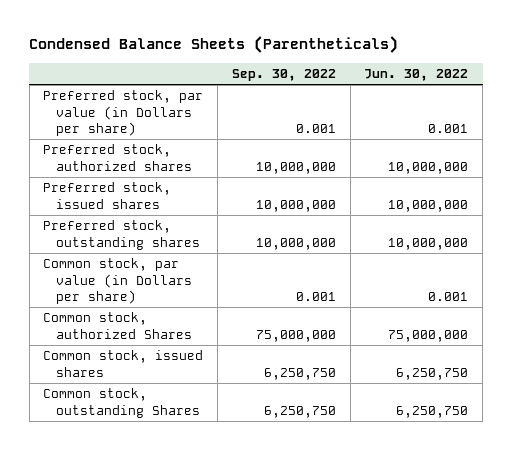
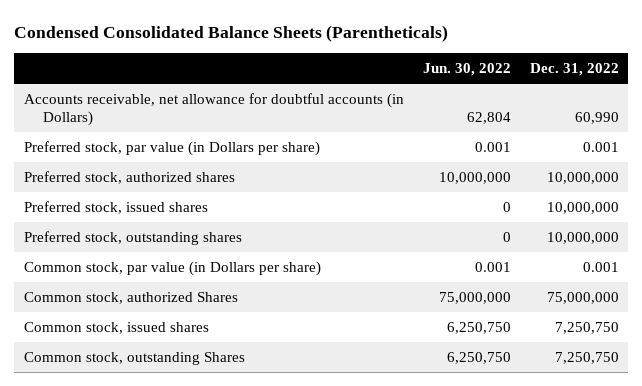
[29,36,399,54] Condensed Balance Sheets (Parentheticals) -> [14,24,449,42] Condensed Consolidated Balance Sheets (Parentheticals)
[231,68,336,81] Sep. 30, 2022 -> none
none -> [529,62,619,76] Dec. 31, 2022
none -> [23,93,404,127] Accounts receivable, net allowance for doubtful accounts (in Dollars)
[388,199,469,212] 10,000,000 -> [502,202,511,213] 0
[388,237,469,250] 10,000,000 -> [502,232,511,243] 0

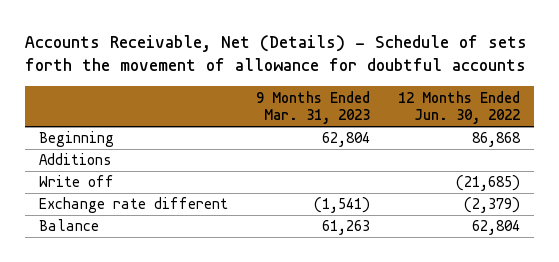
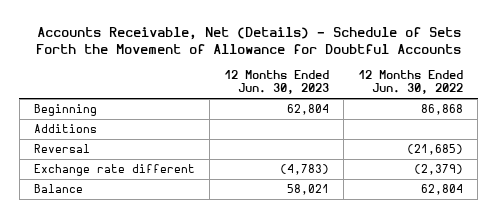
[24,35,527,72] Accounts Receivable, Net (Details) - Schedule of sets forth the movement of allowance for doubtful accounts -> [35,26,461,54] Accounts Receivable, Net (Details) - Schedule of Sets Forth the Movement of Allowance for Doubtful Accounts
[255,90,370,125] 9 Months Ended Mar. 31, 2023 -> none
none -> [224,70,330,95] 12 Months Ended Jun. 30, 2023
[38,175,114,188] Write off -> [34,144,91,154] Reversal

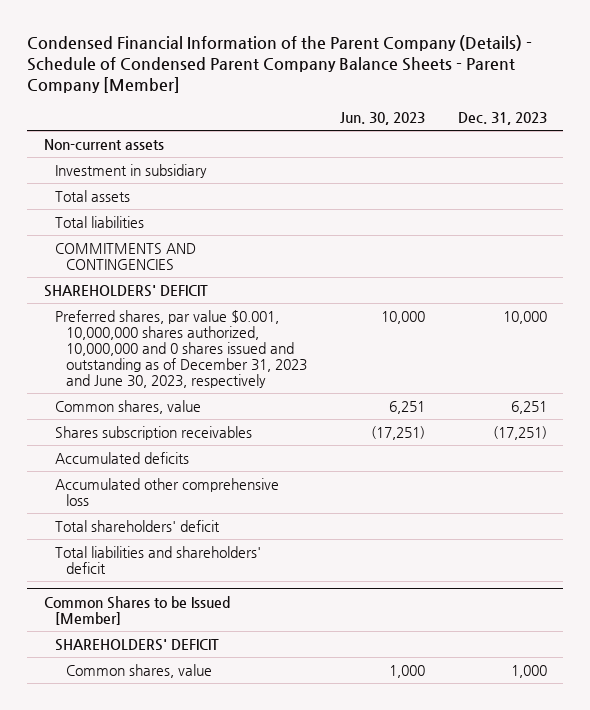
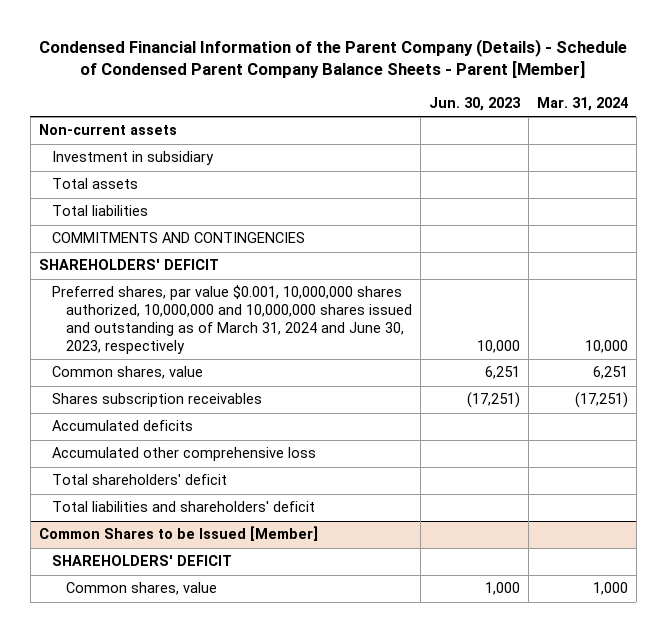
[27,35,533,94] Condensed Financial Information of the Parent Company (Details) - Schedule of Condensed Parent Company Balance Sheets - Parent Company [Member] -> [39,38,628,79] Condensed Financial Information of the Parent Company (Details) - Schedule of Condensed Parent Company Balance Sheets - Parent [Member]
[457,111,547,125] Dec. 31, 2023 -> none
none -> [536,96,628,111] Mar. 31, 2024
[55,309,308,388] Preferred shares, par value $0.001, 10,000,000 shares authorized, 10,000,000 and 0 shares issued and outstanding as of December 31, 2023 and June 30, 2023, respectively -> [52,285,412,355] Preferred shares, par value $0.001, 10,000,000 shares authorized, 10,000,000 and 10,000,000 shares issued and outstanding as of March 31, 2024 and June 30, 2023, respectively

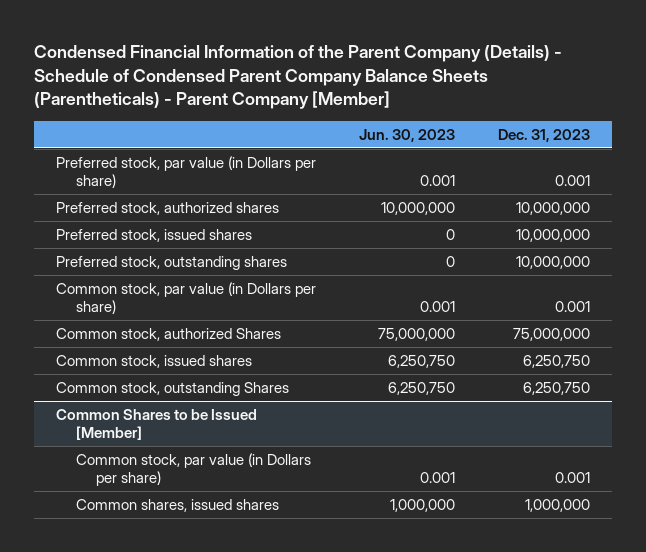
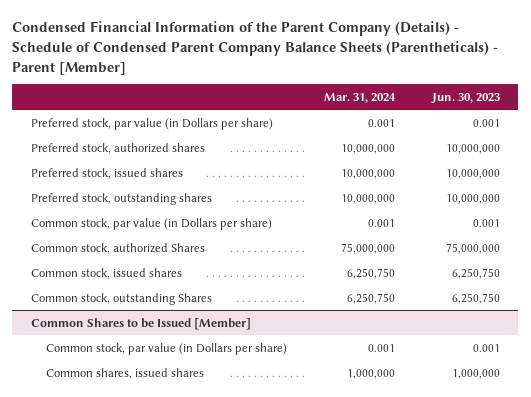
[34,45,563,110] Condensed Financial Information of the Parent Company (Details) - Schedule of Condensed Parent Company Balance Sheets (Parentheticals) - Parent Company [Member] -> [12,21,499,75] Condensed Financial Information of the Parent Company (Details) - Schedule of Condensed Parent Company Balance Sheets (Parentheticals) - Parent [Member]
[498,128,591,142] Dec. 31, 2023 -> none
none -> [323,92,396,103] Mar. 31, 2024
[446,229,456,241] 0 -> [445,168,500,179] 10,000,000
[446,256,456,268] 0 -> [445,193,500,204] 10,000,000

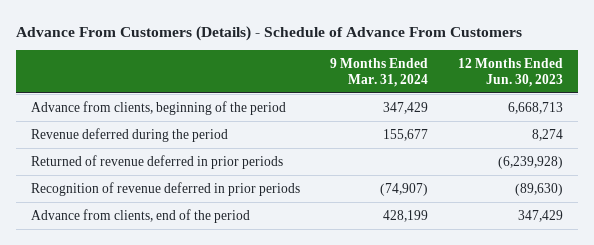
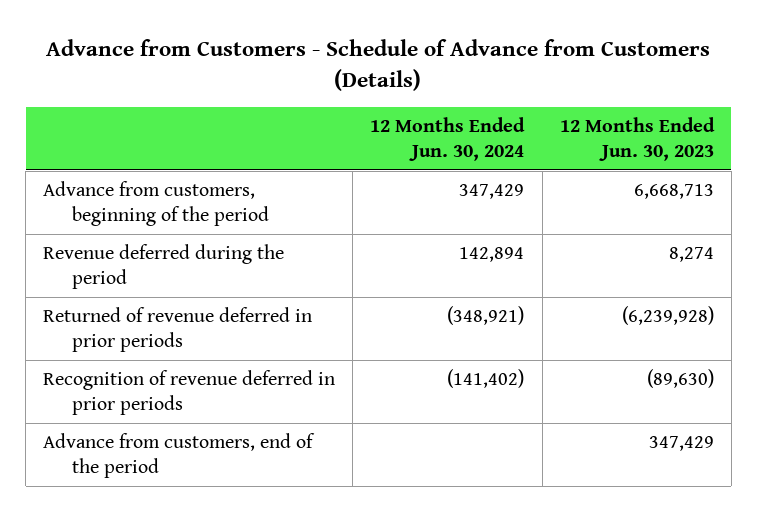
[15,25,522,41] Advance From Customers (Details) - Schedule of Advance From Customers -> [46,39,711,91] Advance from Customers - Schedule of Advance from Customers (Details)
[329,57,428,87] 9 Months Ended Mar. 31, 2024 -> none
none -> [370,116,526,161] 12 Months Ended Jun. 30, 2024
[30,100,286,115] Advance from clients, beginning of the period -> [43,180,269,227] Advance from customers, beginning of the period
[30,208,250,223] Advance from clients, end of the period -> [43,432,316,479] Advance from customers, end of the period

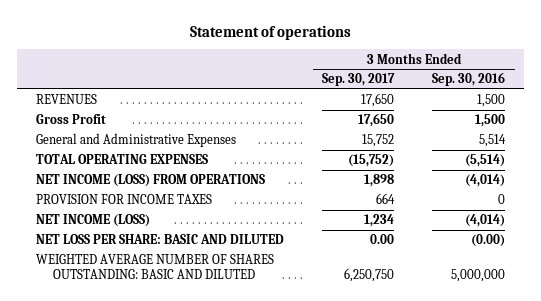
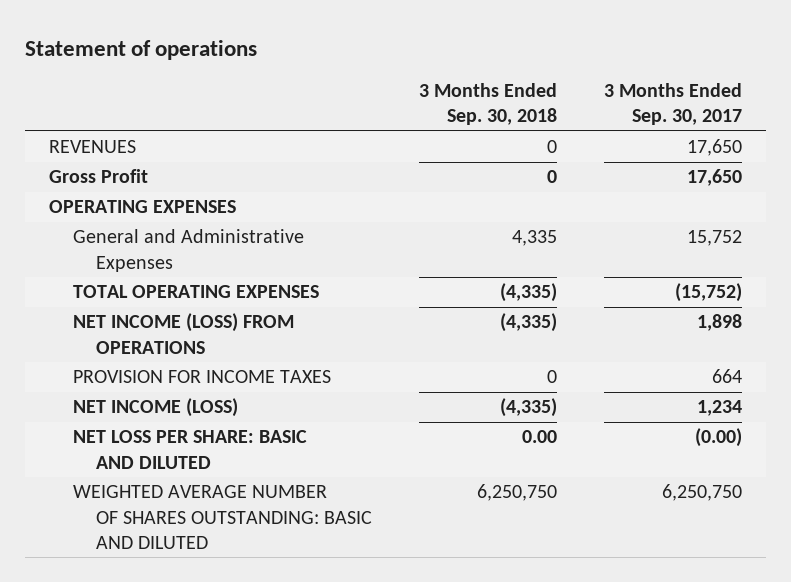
[432,72,506,87] Sep. 30, 2016 -> none
none -> [419,82,558,126] 3 Months Ended Sep. 30, 2018
none -> [49,200,237,214] OPERATING EXPENSES
[370,234,395,245] 0.00 -> [695,428,743,448] (0.00)

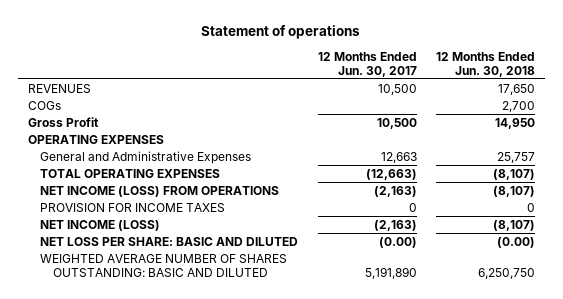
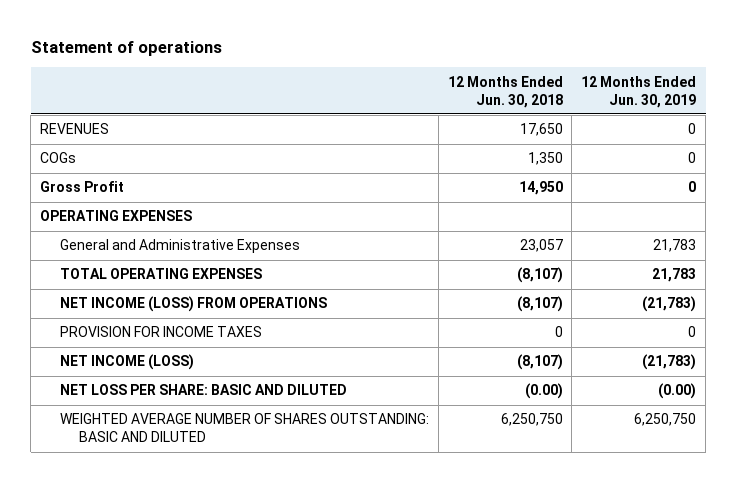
[317,51,417,77] 12 Months Ended Jun. 30, 2017 -> none
none -> [581,75,697,108] 12 Months Ended Jun. 30, 2019
[502,100,536,112] 2,700 -> [527,152,563,166] 1,350
[497,151,536,163] 25,757 -> [519,239,563,253] 23,057

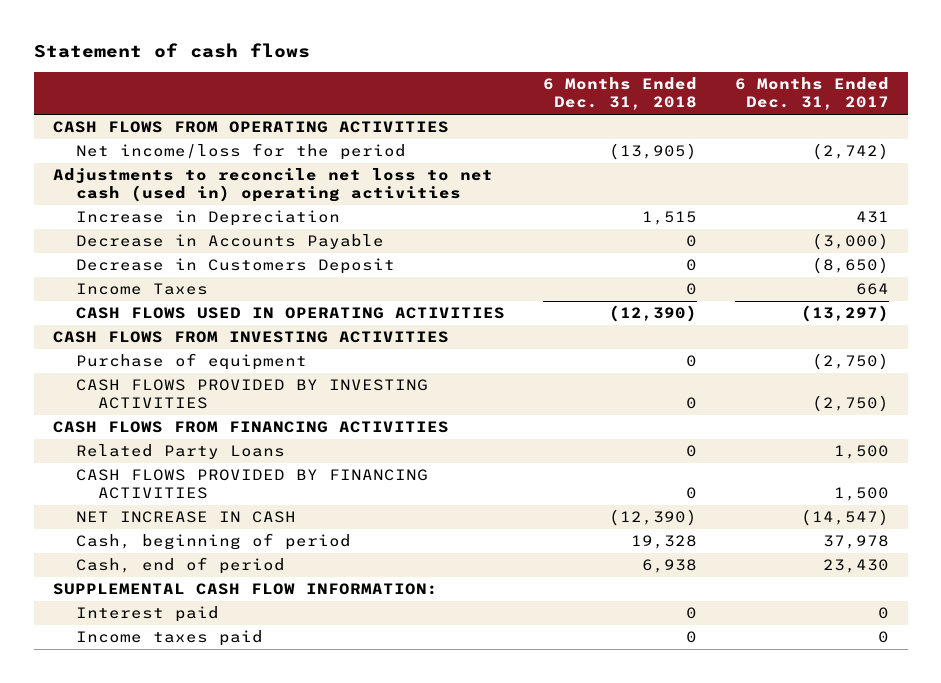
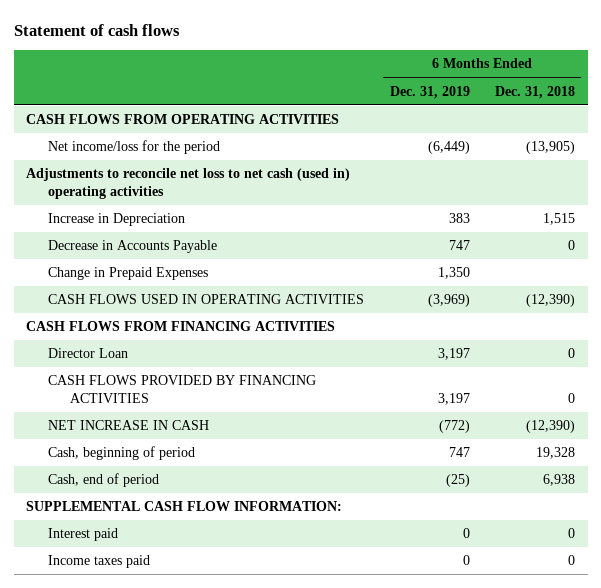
[734,77,889,111] 6 Months Ended Dec. 31, 2017 -> none
none -> [389,85,470,99] Dec. 31, 2019
[75,258,395,275] Decrease in Customers Deposit -> none
[75,283,208,296] Income Taxes -> none
none -> [47,267,208,281] Change in Prepaid Expenses
[52,331,449,344] CASH FLOWS FROM INVESTING ACTIVITIES -> none
[75,353,307,371] Purchase of equipment -> none
[75,379,428,410] CASH FLOWS PROVIDED BY INVESTING ACTIVITIES -> none
[75,444,285,460] Related Party Loans -> none
none -> [47,348,128,359] Director Loan

